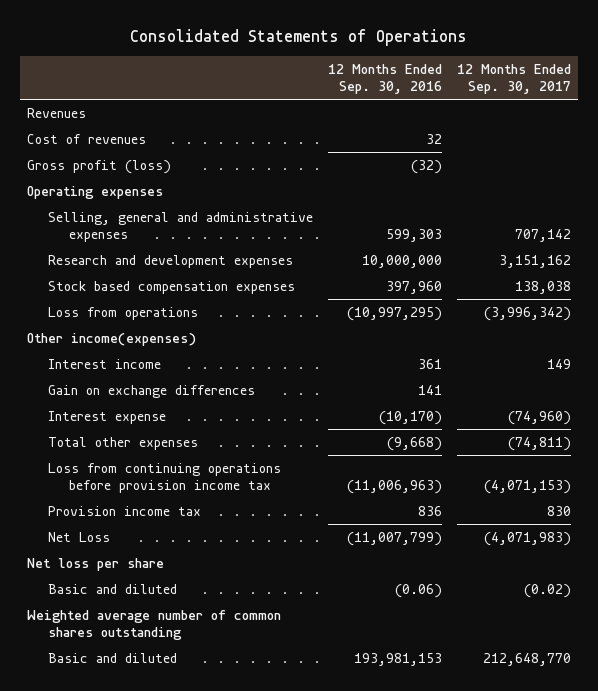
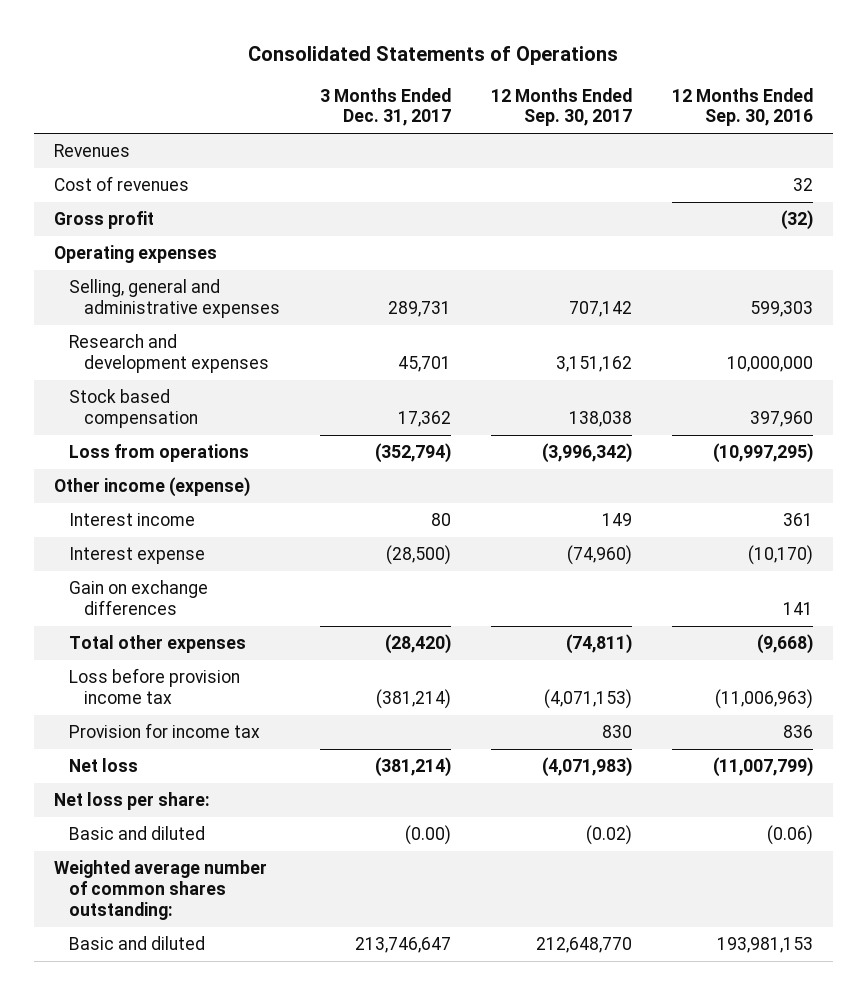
none -> [319,87,451,127] 3 Months Ended Dec. 31, 2017
[27,160,172,175] Gross profit (loss) -> [54,211,155,230] Gross profit
[48,281,296,295] Stock based compensation expenses -> [68,389,198,428] Stock based compensation
[27,333,197,347] Other income(expenses) -> [54,477,251,498] Other income (expense)
[48,385,256,399] Gain on exchange differences -> [68,580,208,615] Gain on exchange differences
[48,463,282,493] Loss from continuing operations before provision income tax -> [68,668,240,704] Loss before provision income tax
[48,506,202,517] Provision income tax -> [68,723,260,739] Provision for income tax
[48,532,111,543] Net Loss -> [68,758,138,773] Net loss
[27,558,165,572] Net loss per share -> [54,792,211,811] Net loss per share:
[27,610,282,640] Weighted average number of common shares outstanding -> [54,860,268,920] Weighted average number of common shares outstanding:

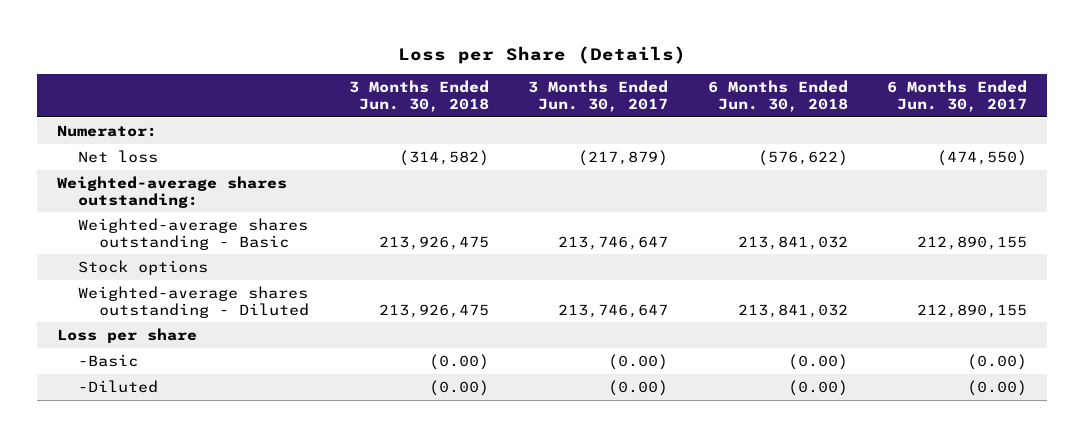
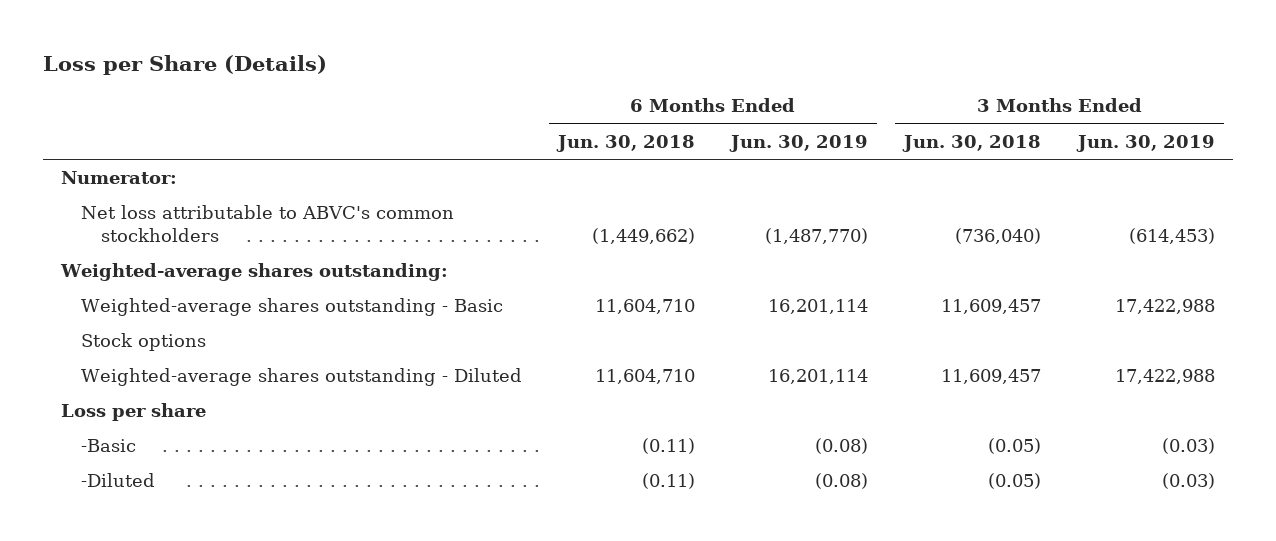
[528,80,669,112] 3 Months Ended Jun. 30, 2017 -> none
[887,80,1028,112] 6 Months Ended Jun. 30, 2017 -> none
none -> [729,134,869,152] Jun. 30, 2019
none -> [1075,134,1215,152] Jun. 30, 2019
[78,149,159,163] Net loss -> [81,205,455,242] Net loss attributable to ABVC's common stockholders
[398,149,489,166] (314,582) -> [955,227,1042,244] (736,040)
[757,149,848,166] (576,622) -> [592,227,696,244] (1,449,662)
[378,235,489,250] 213,926,475 -> [941,299,1042,315] 11,609,457
[737,235,848,250] 213,841,032 -> [595,299,696,315] 11,604,710
[378,303,489,318] 213,926,475 -> [941,369,1042,385] 11,609,457
[737,303,848,318] 213,841,032 -> [595,369,696,385] 11,604,710
[428,353,489,370] (0.00) -> [988,438,1042,455] (0.05)
[787,353,848,370] (0.00) -> [642,438,696,455] (0.11)
[428,379,489,396] (0.00) -> [988,473,1042,490] (0.05)
[787,379,848,396] (0.00) -> [642,473,696,490] (0.11)

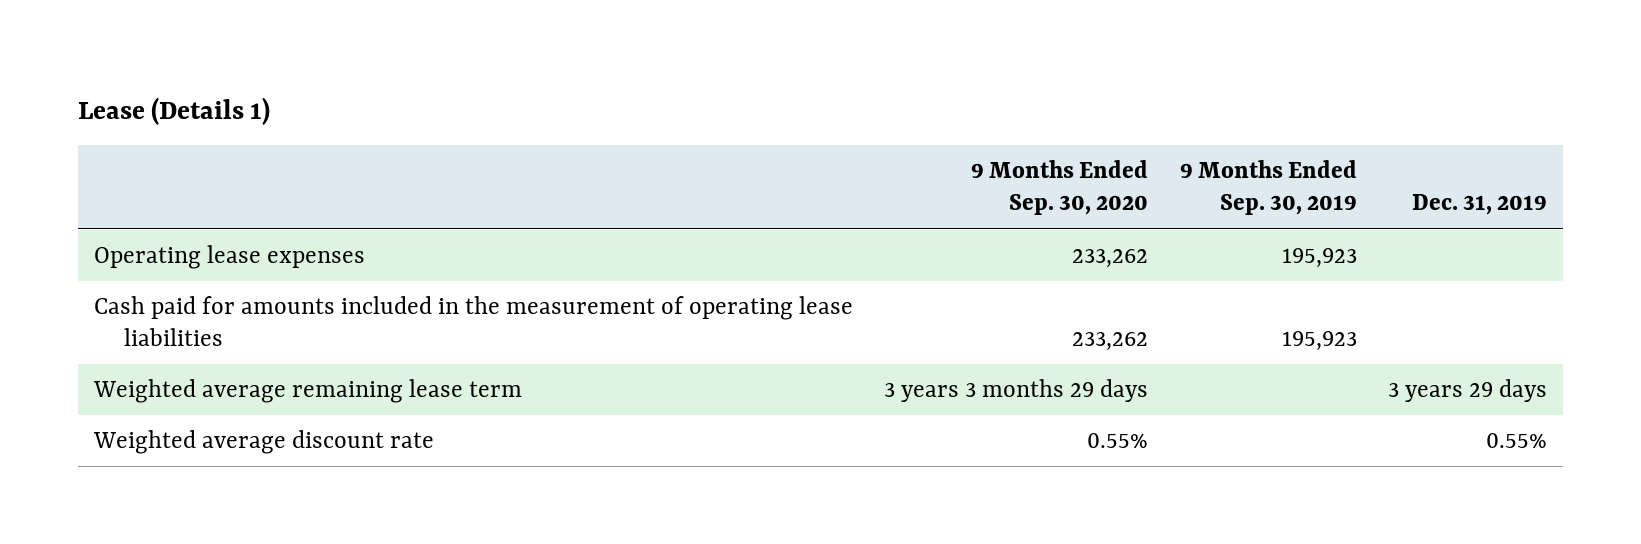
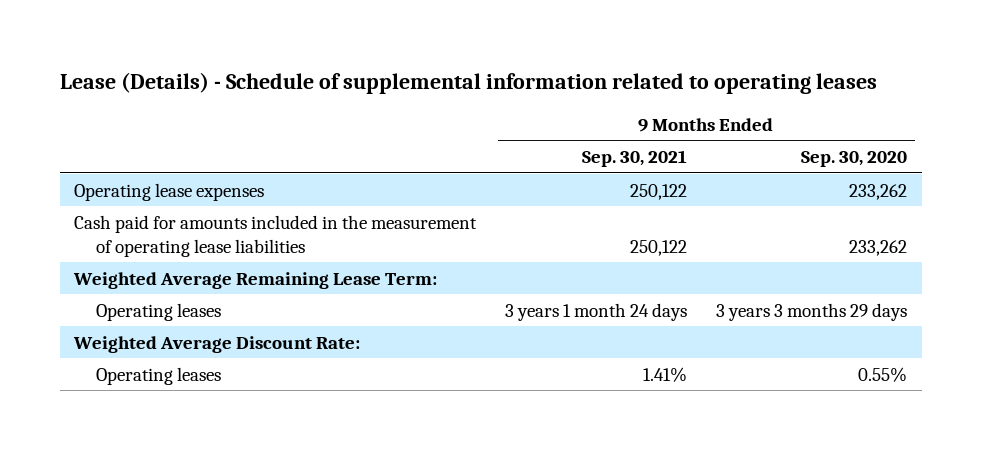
[78,97,271,126] Lease (Details 1) -> [59,72,877,95] Lease (Details) - Schedule of supplemental information related to operating leases
[1179,160,1357,216] 9 Months Ended Sep. 30, 2019 -> none
[1412,194,1548,216] Dec. 31, 2019 -> none
none -> [582,150,688,168] Sep. 30, 2021
none -> [73,271,438,289] Weighted Average Remaining Lease Term:
[92,379,522,404] Weighted average remaining lease term -> [96,302,222,321] Operating leases
none -> [73,335,361,353] Weighted Average Discount Rate:
[92,430,434,455] Weighted average discount rate -> [96,366,222,385] Operating leases

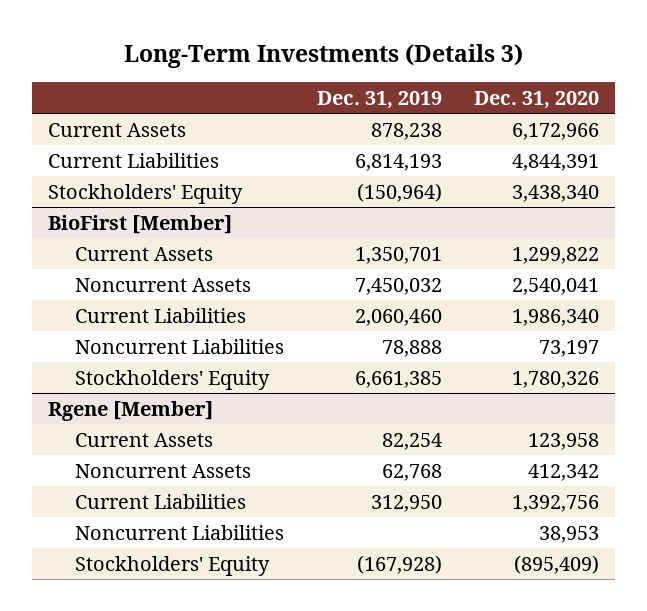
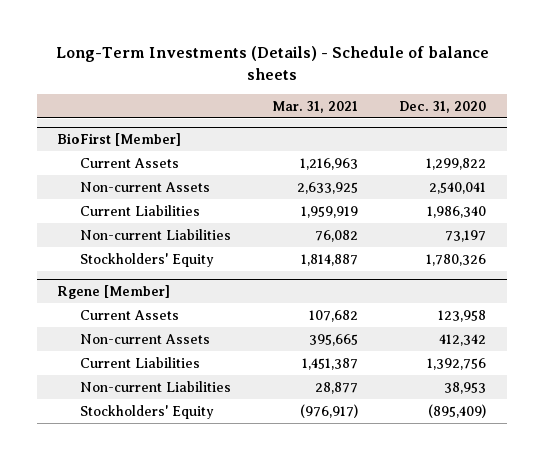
[123,44,523,69] Long-Term Investments (Details 3) -> [55,46,489,81] Long-Term Investments (Details) - Schedule of balance sheets
[316,91,442,110] Dec. 31, 2019 -> none
none -> [271,100,358,113] Mar. 31, 2021
[47,122,186,137] Current Assets -> none
[47,152,219,168] Current Liabilities -> none
[47,183,243,204] Stockholders' Equity -> none
[75,277,252,292] Noncurrent Assets -> [79,181,210,192] Non-current Assets
[75,338,285,354] Noncurrent Liabilities -> [79,228,231,240] Non-current Liabilities
[75,463,252,478] Noncurrent Assets -> [79,333,210,344] Non-current Assets
[75,524,285,540] Noncurrent Liabilities -> [79,380,231,392] Non-current Liabilities

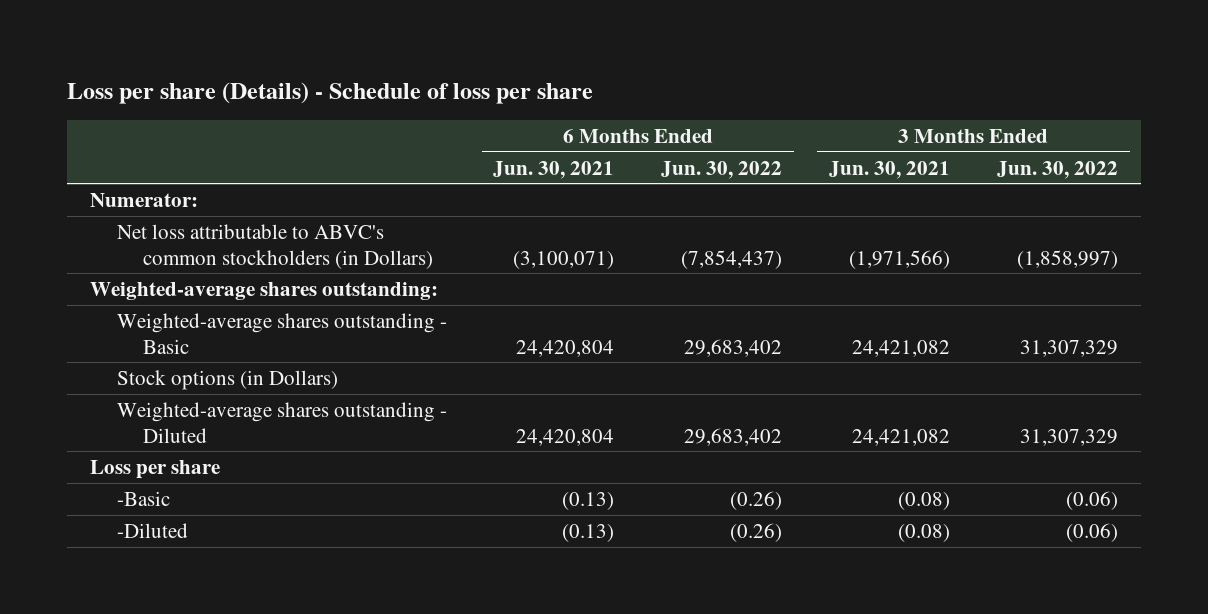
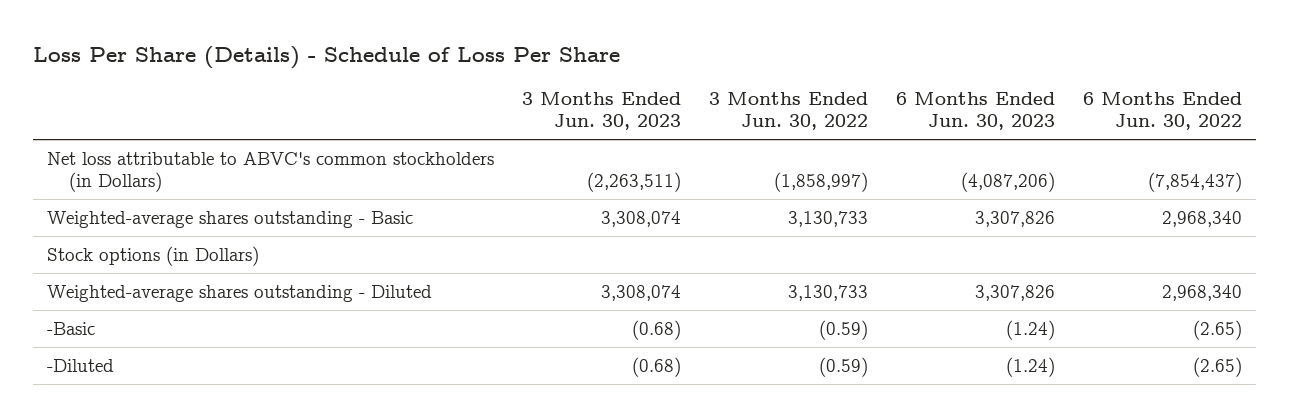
[66,82,593,105] Loss per share (Details) - Schedule of loss per share -> [32,45,620,69] Loss Per Share (Details) - Schedule of Loss Per Share
[493,160,615,179] Jun. 30, 2021 -> none
[829,160,951,179] Jun. 30, 2021 -> none
none -> [521,92,681,131] 3 Months Ended Jun. 30, 2023
none -> [896,92,1056,131] 6 Months Ended Jun. 30, 2023
[90,192,199,207] Numerator: -> none
[90,281,439,300] Weighted-average shares outstanding: -> none
[684,338,783,357] 29,683,402 -> [1162,210,1243,227] 2,968,340
[1019,339,1118,357] 31,307,329 -> [787,210,868,227] 3,130,733
[90,459,221,479] Loss per share -> none
[684,427,783,446] 29,683,402 -> [1162,284,1243,301] 2,968,340
[1019,428,1118,446] 31,307,329 -> [787,284,868,301] 3,130,733
[730,490,783,510] (0.26) -> [1193,319,1243,340] (2.65)
[1065,490,1118,510] (0.06) -> [818,319,868,340] (0.59)
[730,522,783,542] (0.26) -> [1193,356,1243,377] (2.65)
[1065,522,1118,542] (0.06) -> [818,356,868,377] (0.59)

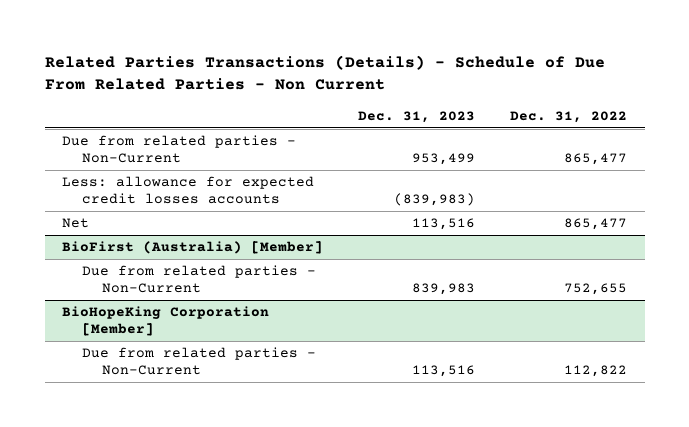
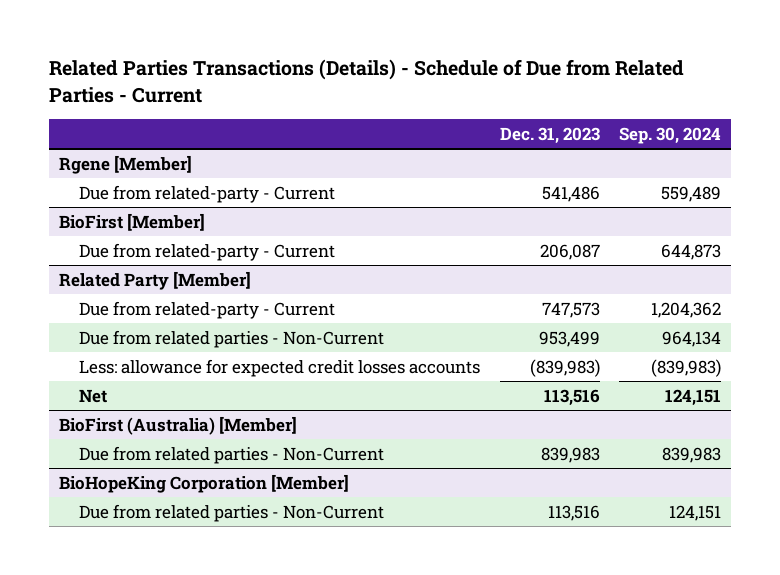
[44,55,605,91] Related Parties Transactions (Details) - Schedule of Due From Related Parties - Non Current -> [48,59,684,103] Related Parties Transactions (Details) - Schedule of Due from Related Parties - Current
[510,111,628,124] Dec. 31, 2022 -> none
none -> [619,126,722,144] Sep. 30, 2024
none -> [58,154,192,174] Rgene [Member]
none -> [79,184,336,203] Due from related-party - Current
none -> [58,212,205,231] BioFirst [Member]
none -> [79,242,336,261] Due from related-party - Current
none -> [58,270,251,290] Related Party [Member]
none -> [79,300,336,319] Due from related-party - Current

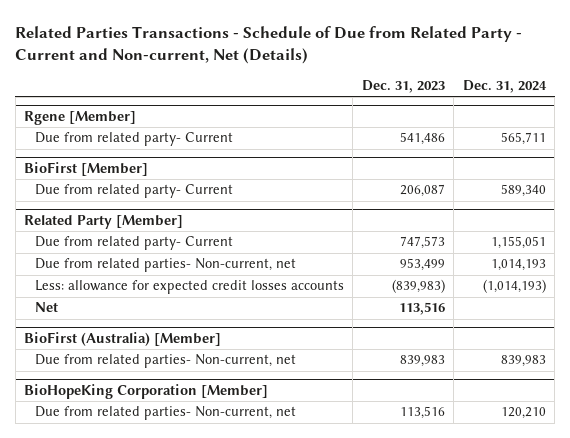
[48,59,684,103] Related Parties Transactions (Details) - Schedule of Due from Related Parties - Current -> [15,25,523,65] Related Parties Transactions - Schedule of Due from Related Party - Current and Non-current, Net (Details)
[619,126,722,144] Sep. 30, 2024 -> none
none -> [462,80,547,94] Dec. 31, 2024
[79,184,336,203] Due from related-party - Current -> [35,132,234,147] Due from related party- Current
[79,242,336,261] Due from related-party - Current -> [35,184,234,199] Due from related party- Current
[79,300,336,319] Due from related-party - Current -> [35,236,234,251] Due from related party- Current
[79,329,385,348] Due from related parties - Non-Current -> [35,258,297,273] Due from related parties- Non-current, net
[79,445,385,464] Due from related parties - Non-Current -> [35,354,297,369] Due from related parties- Non-current, net
[79,503,385,522] Due from related parties - Non-Current -> [35,406,297,421] Due from related parties- Non-current, net

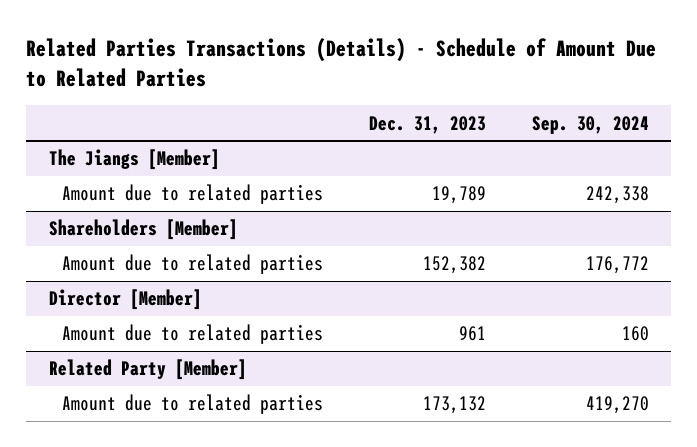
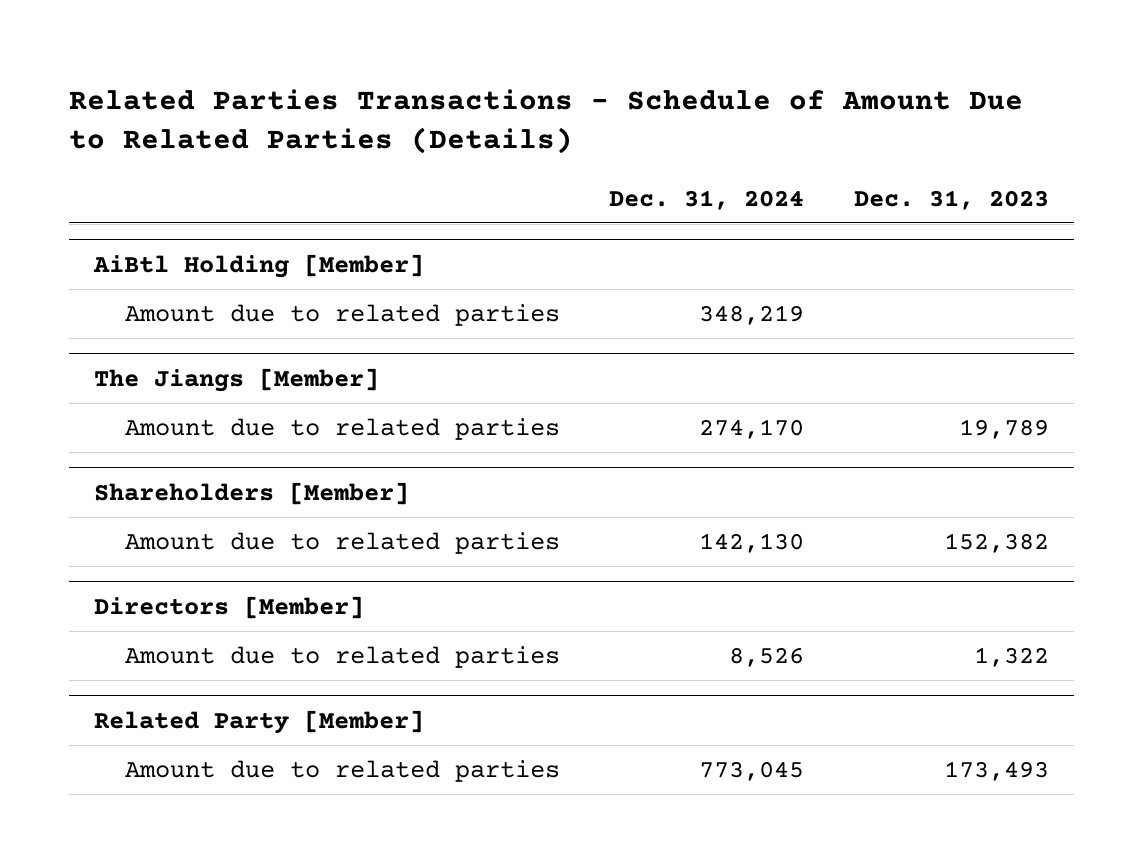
[25,37,656,87] Related Parties Transactions (Details) - Schedule of Amount Due to Related Parties -> [69,88,1024,155] Related Parties Transactions - Schedule of Amount Due to Related Parties (Details)
[531,115,649,134] Sep. 30, 2024 -> none
none -> [609,189,805,210] Dec. 31, 2024
none -> [92,253,424,278] AiBtl Holding [Member]
none -> [124,303,560,326] Amount due to related parties
[48,289,202,311] Director [Member] -> [93,595,364,619] Directors [Member]
[458,326,486,342] 961 -> [973,646,1049,667] 1,322
[422,396,486,415] 173,132 -> [943,760,1049,781] 173,493

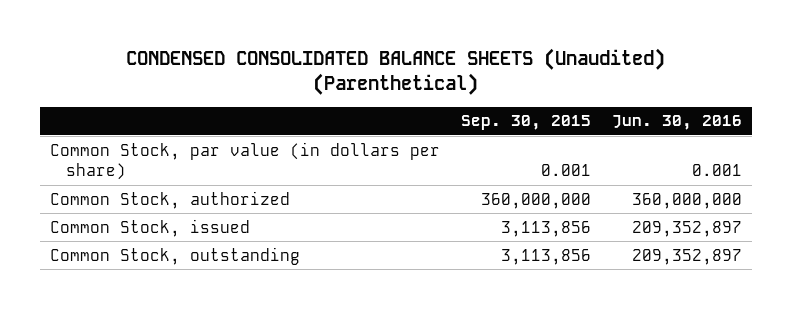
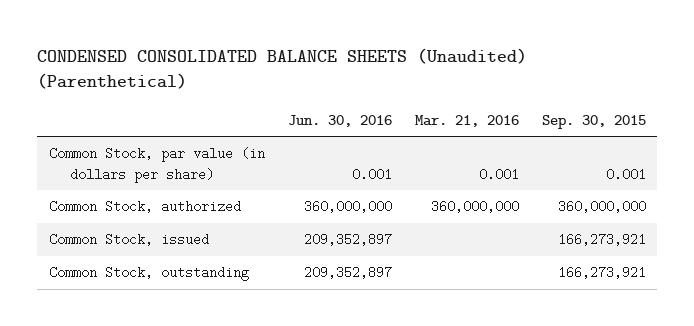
none -> [414,114,519,127] Mar. 21, 2016
[501,220,592,237] 3,113,856 -> [557,233,646,247] 166,273,921
[501,248,592,265] 3,113,856 -> [557,266,646,280] 166,273,921

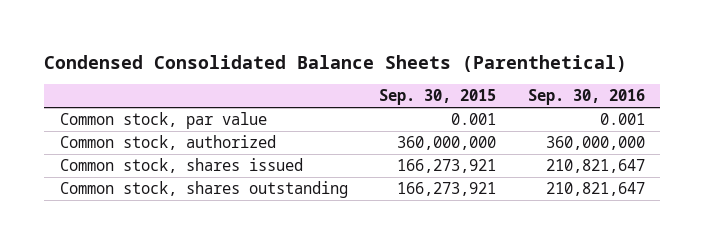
[37,48,528,90] CONDENSED CONSOLIDATED BALANCE SHEETS (Unaudited) (Parenthetical) -> [44,54,628,72] Condensed Consolidated Balance Sheets (Parenthetical)
[287,114,392,127] Jun. 30, 2016 -> none
[414,114,519,127] Mar. 21, 2016 -> none
none -> [527,89,645,106] Sep. 30, 2016
[48,147,265,183] Common Stock, par value (in dollars per share) -> [59,112,267,130] Common stock, par value
[48,200,241,214] Common Stock, authorized -> [59,135,276,151] Common stock, authorized
[48,233,209,247] Common Stock, issued -> [59,158,303,174] Common stock, shares issued
[48,266,249,282] Common Stock, outstanding -> [59,181,348,199] Common stock, shares outstanding

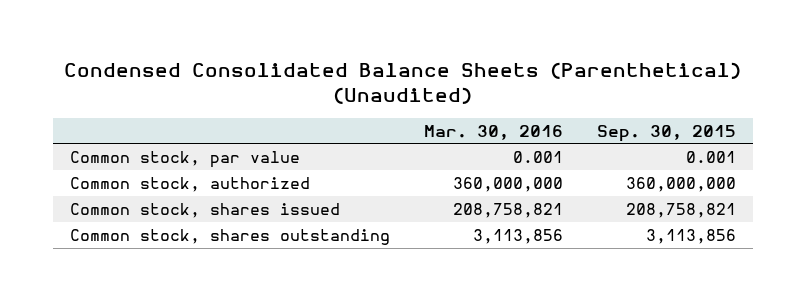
[44,54,628,72] Condensed Consolidated Balance Sheets (Parenthetical) -> [63,62,741,105] Condensed Consolidated Balance Sheets (Parenthetical) (Unaudited)
[527,89,645,106] Sep. 30, 2016 -> none
none -> [423,124,563,140] Mar. 30, 2016
[397,159,497,174] 166,273,921 -> [626,202,737,218] 208,758,821
[397,182,497,197] 166,273,921 -> [646,228,737,244] 3,113,856

